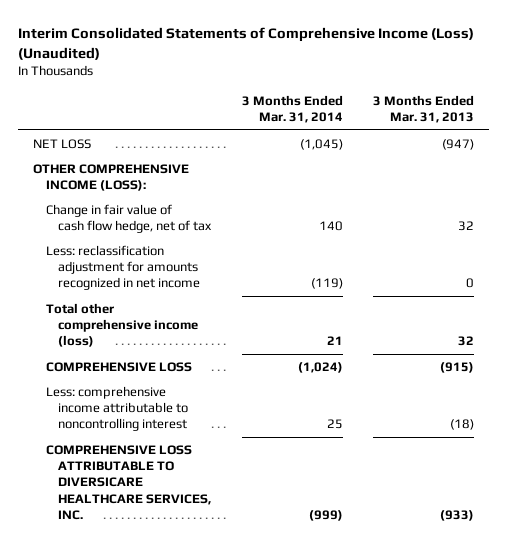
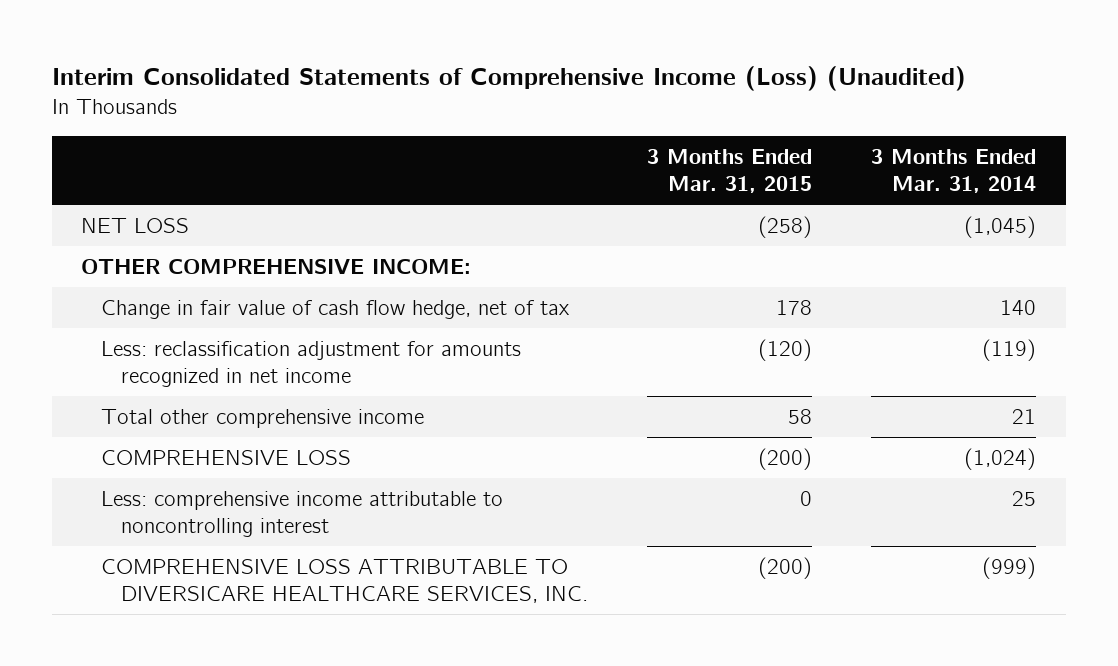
[372,95,474,124] 3 Months Ended Mar. 31, 2013 -> none
none -> [647,148,813,193] 3 Months Ended Mar. 31, 2015
[33,163,190,192] OTHER COMPREHENSIVE INCOME (LOSS): -> [81,259,472,275] OTHER COMPREHENSIVE INCOME:
[45,302,199,348] Total other comprehensive income (loss) -> [101,409,425,429] Total other comprehensive income

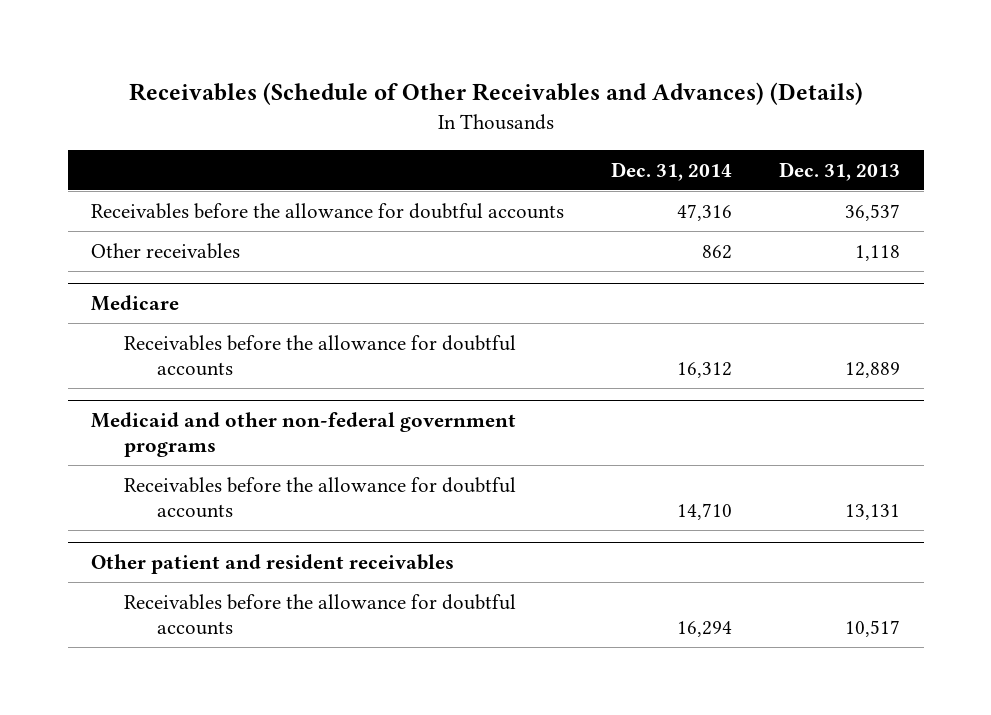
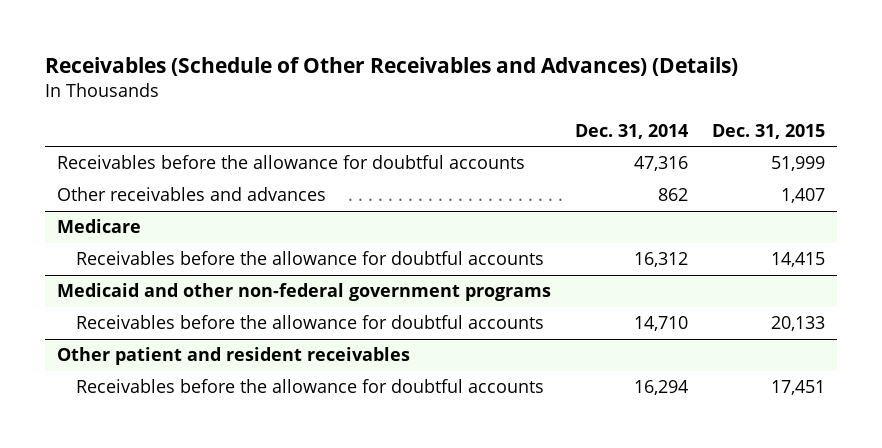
[779,161,901,181] Dec. 31, 2013 -> none
none -> [711,123,825,139] Dec. 31, 2015
[91,242,241,259] Other receivables -> [57,187,327,202] Other receivables and advances

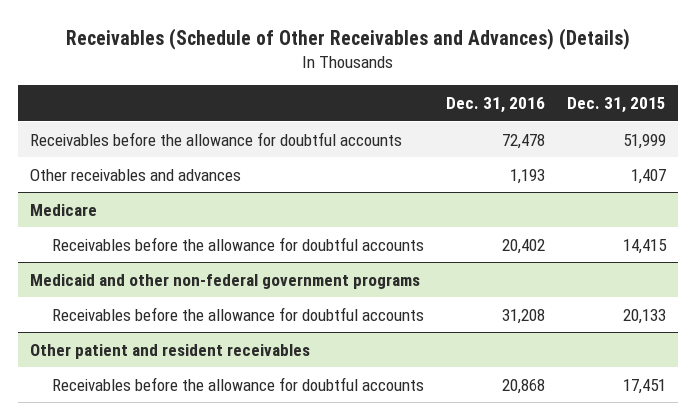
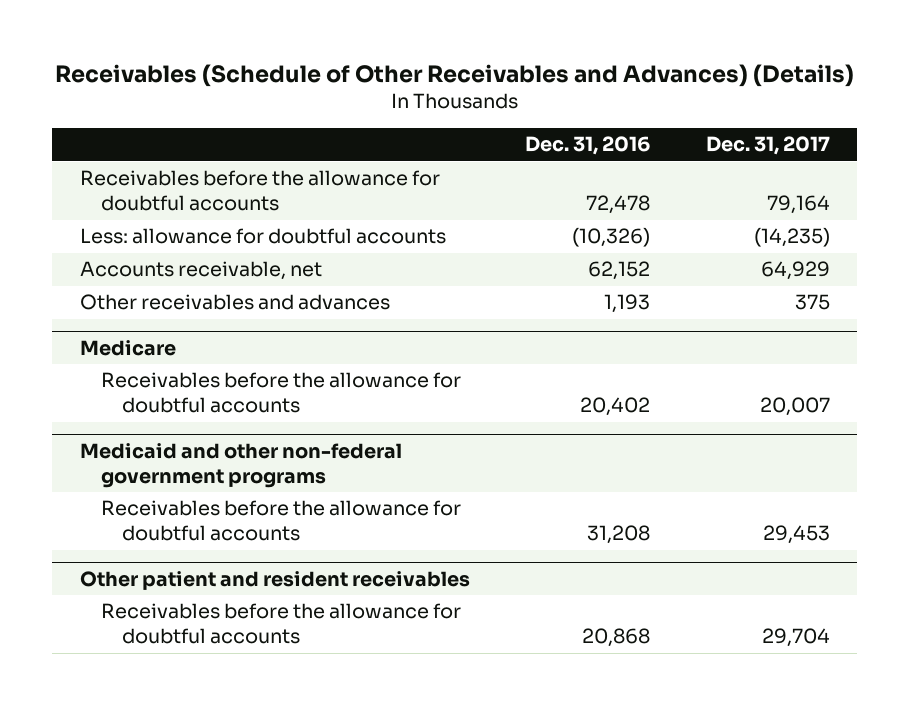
[567,96,667,113] Dec. 31, 2015 -> none
none -> [705,136,830,156] Dec. 31, 2017
none -> [79,228,446,245] Less: allowance for doubtful accounts
none -> [79,261,322,281] Accounts receivable, net

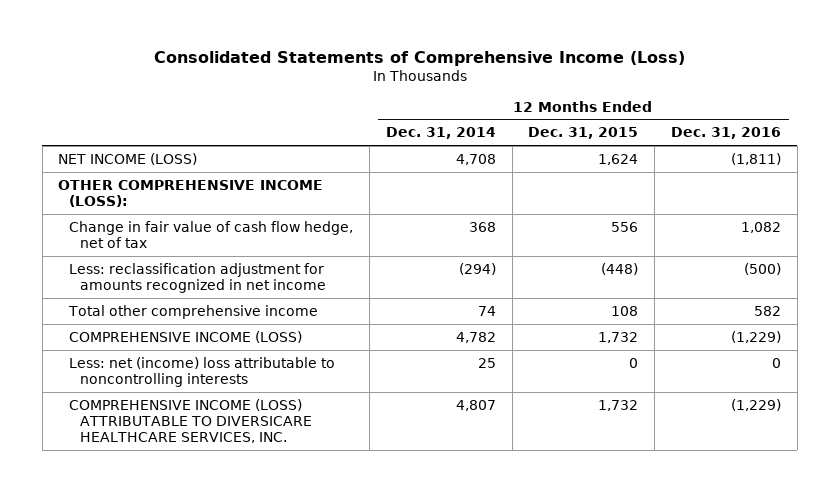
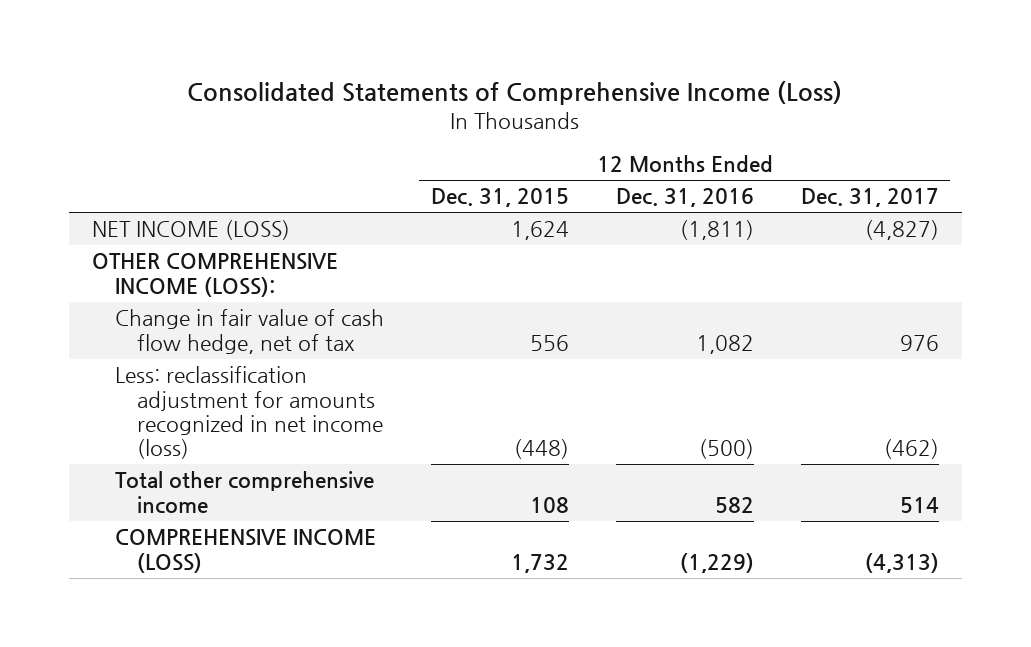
[385,127,496,140] Dec. 31, 2014 -> none
none -> [800,188,939,208] Dec. 31, 2017
[69,262,327,293] Less: reclassification adjustment for amounts recognized in net income -> [114,366,384,460] Less: reclassification adjustment for amounts recognized in net income (loss)
[69,356,336,387] Less: net (income) loss attributable to noncontrolling interests -> none
[69,398,313,443] COMPREHENSIVE INCOME (LOSS) ATTRIBUTABLE TO DIVERSICARE HEALTHCARE SERVICES, INC. -> none

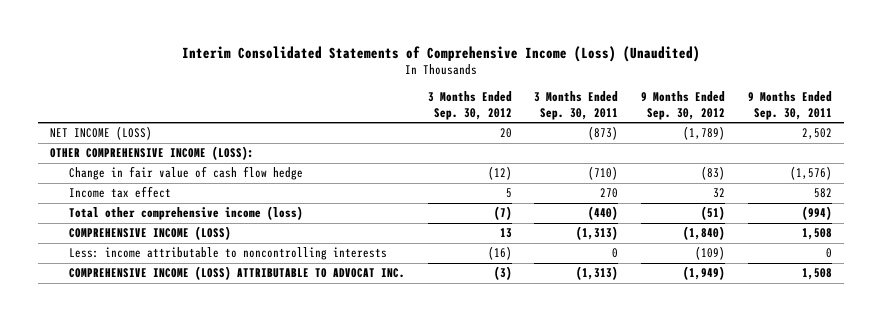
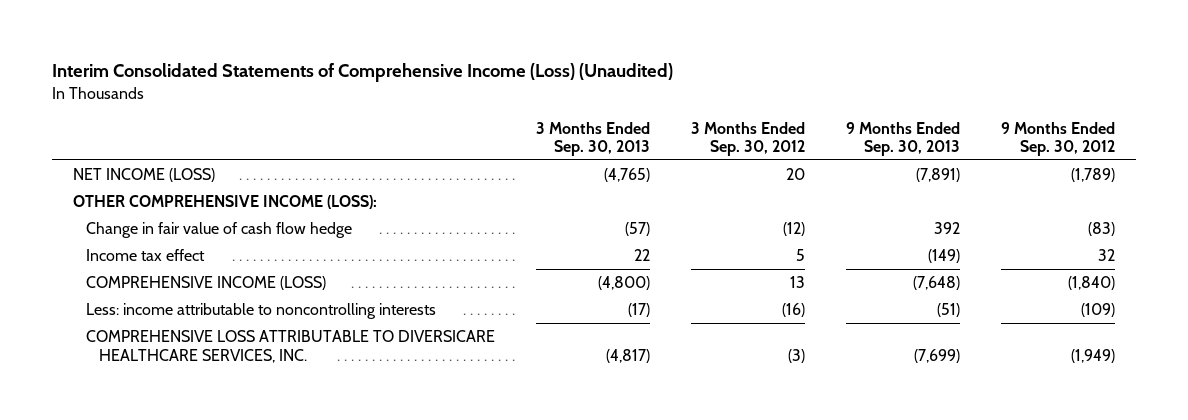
[534,90,619,120] 3 Months Ended Sep. 30, 2011 -> none
[748,90,833,120] 9 Months Ended Sep. 30, 2011 -> none
none -> [535,121,650,157] 3 Months Ended Sep. 30, 2013
none -> [845,121,960,157] 9 Months Ended Sep. 30, 2013
[68,206,303,221] Total other comprehensive income (loss) -> none
[68,266,405,281] COMPREHENSIVE INCOME (LOSS) ATTRIBUTABLE TO ADVOCAT INC. -> [85,329,495,363] COMPREHENSIVE LOSS ATTRIBUTABLE TO DIVERSICARE HEALTHCARE SERVICES, INC.

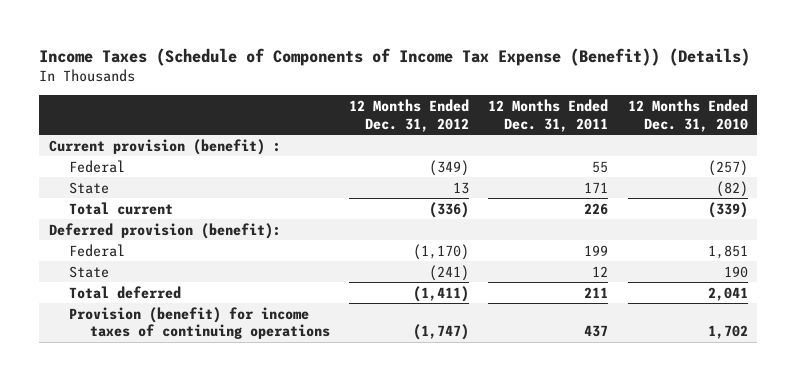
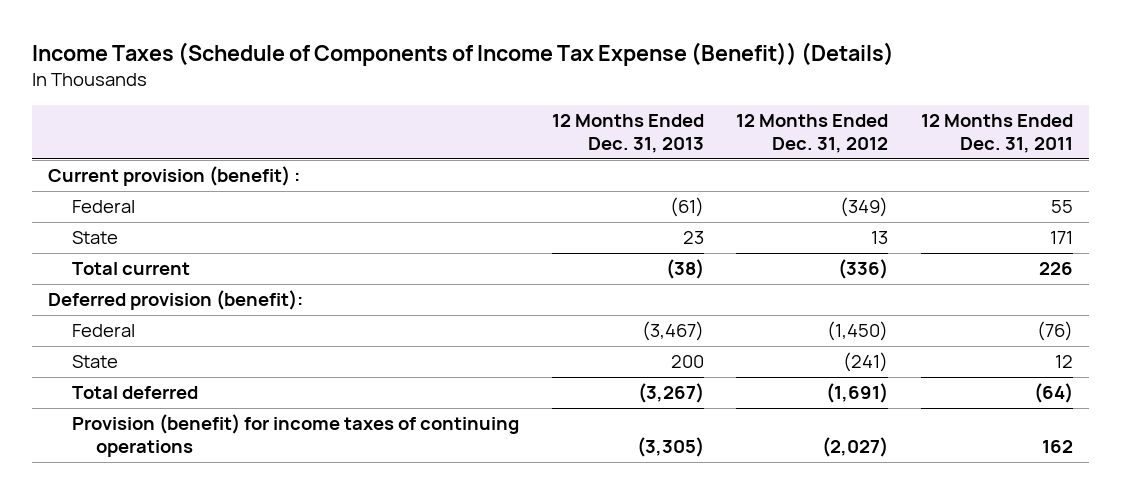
[627,98,748,132] 12 Months Ended Dec. 31, 2010 -> none
none -> [551,114,704,153] 12 Months Ended Dec. 31, 2013
[413,243,470,260] (1,170) -> [827,321,889,342] (1,450)
[584,244,609,256] 199 -> [1036,321,1073,342] (76)
[413,285,470,302] (1,411) -> [826,383,889,404] (1,691)
[584,286,609,298] 211 -> [1033,383,1073,404] (64)
[413,324,470,341] (1,747) -> [822,437,889,458] (2,027)
[584,325,609,338] 437 -> [1041,440,1073,454] 162

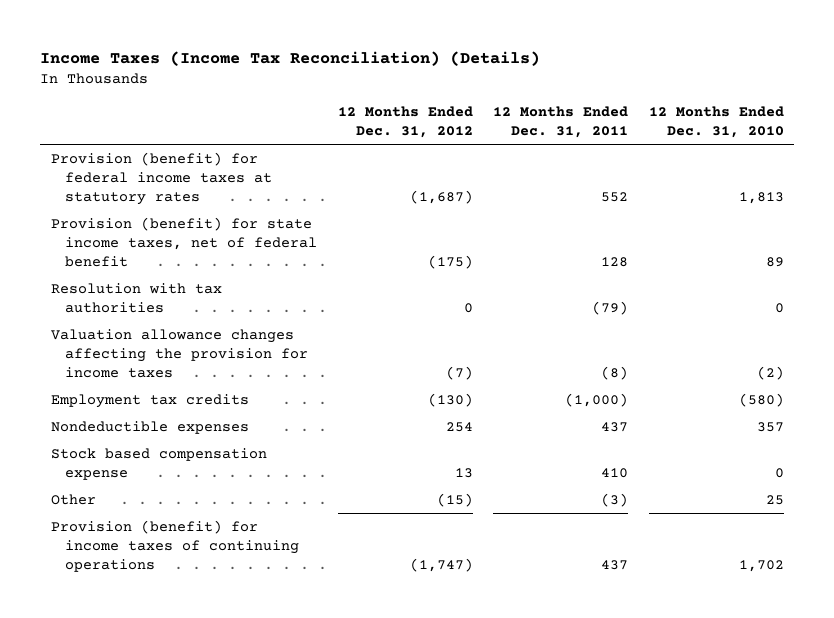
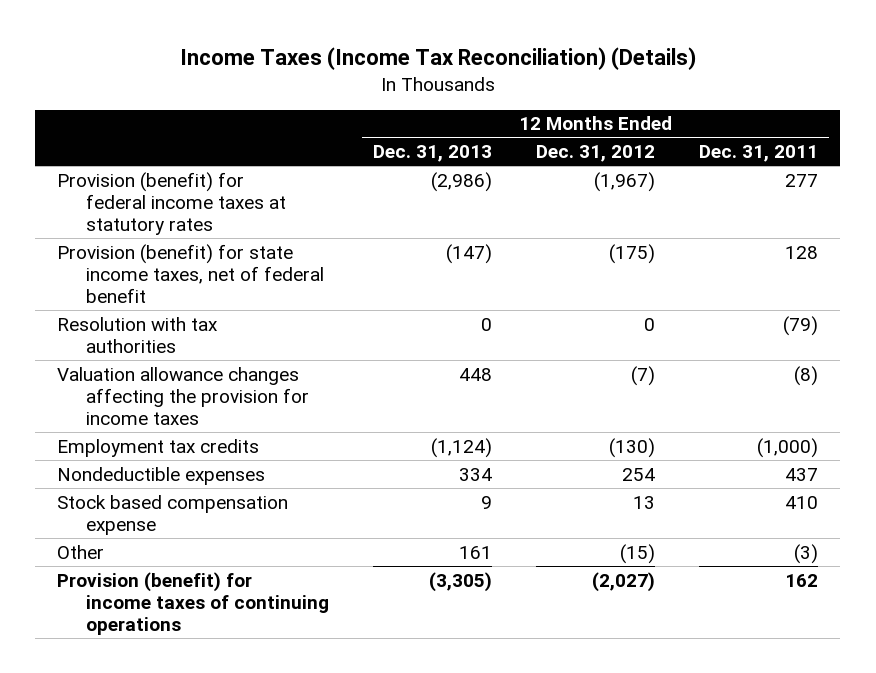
[648,105,784,138] 12 Months Ended Dec. 31, 2010 -> none
none -> [373,145,493,163] Dec. 31, 2013
[409,189,473,204] (1,687) -> [594,171,656,192] (1,967)
[601,191,629,202] 552 -> [785,173,819,187] 277
[409,557,473,572] (1,747) -> [592,571,656,592] (2,027)
[601,559,629,570] 437 -> [785,573,819,587] 162

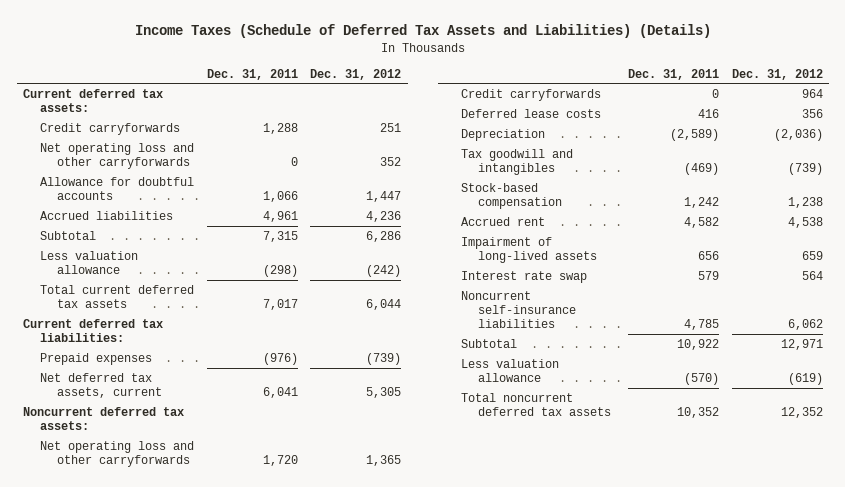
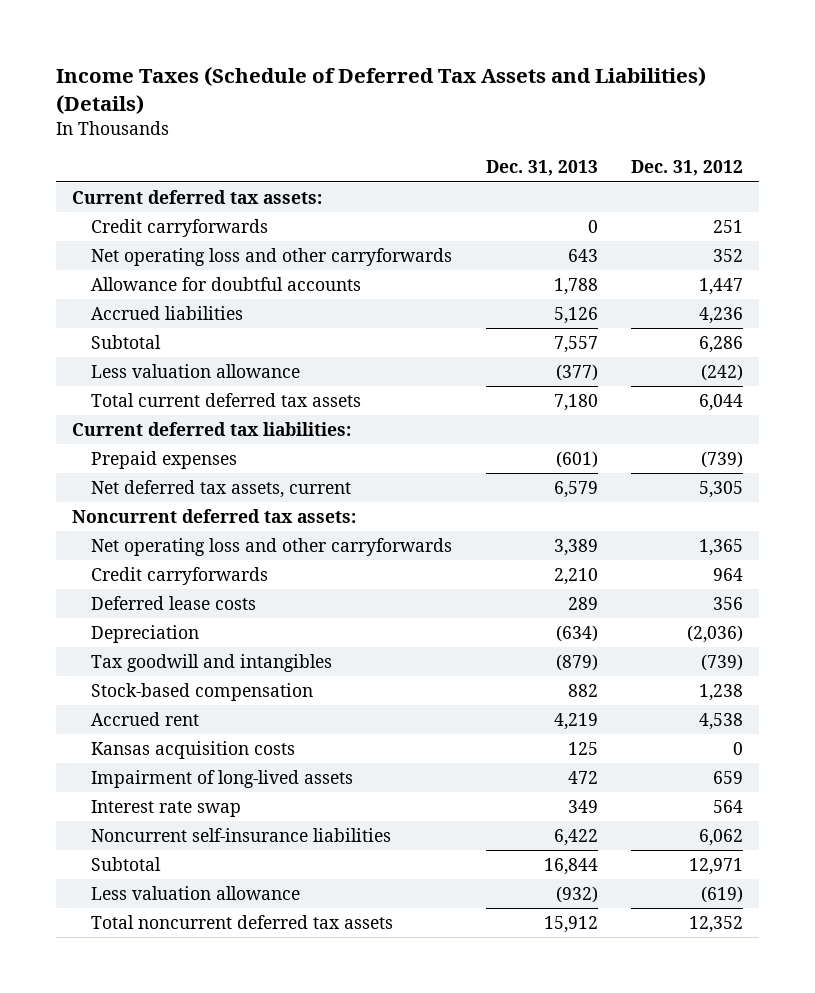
[206,68,298,80] Dec. 31, 2011 -> none
none -> [485,160,598,177] Dec. 31, 2013
none -> [91,741,296,760] Kansas acquisition costs

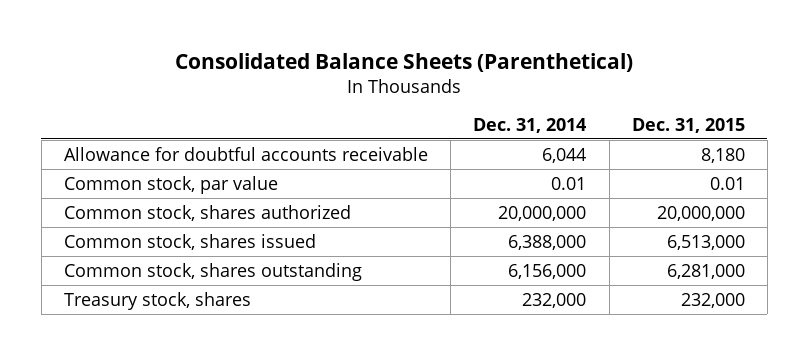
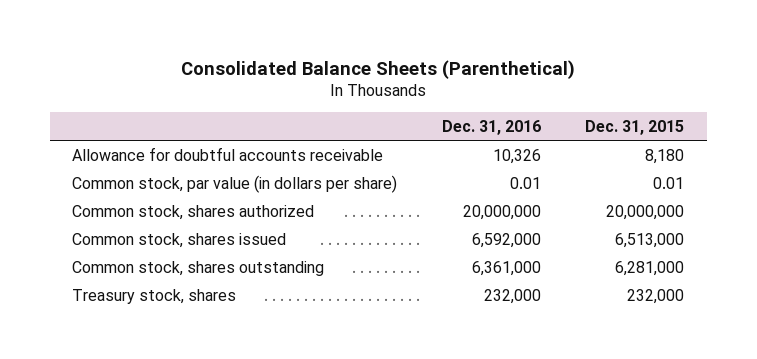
[473,117,587,133] Dec. 31, 2014 -> none
none -> [441,119,541,135] Dec. 31, 2016
[64,175,279,194] Common stock, par value -> [72,174,398,193] Common stock, par value (in dollars per share)

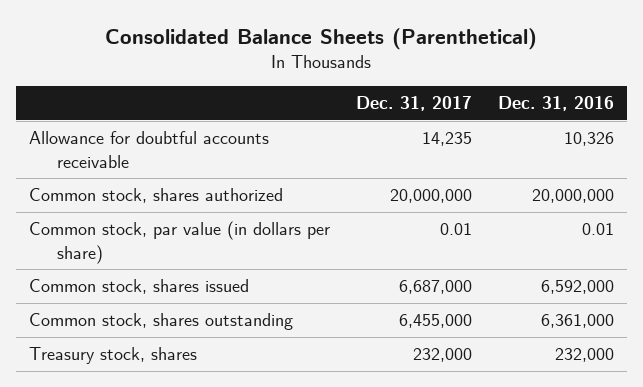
[585,119,685,135] Dec. 31, 2015 -> none
none -> [355,96,472,112] Dec. 31, 2017
[72,174,398,193] Common stock, par value (in dollars per share) -> [28,221,330,264] Common stock, par value (in dollars per share)

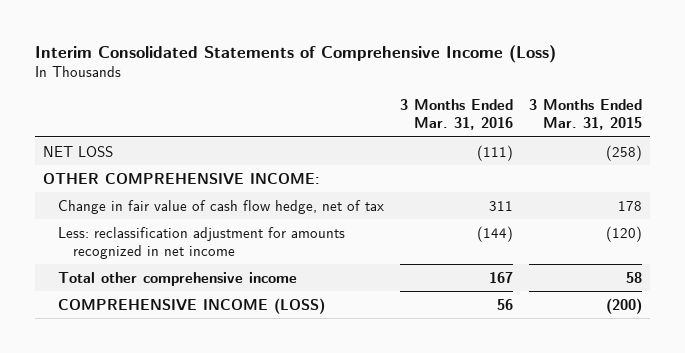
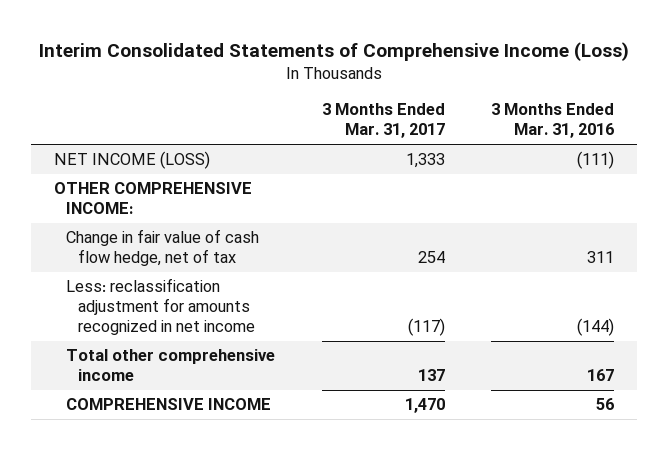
[528,98,642,130] 3 Months Ended Mar. 31, 2015 -> none
none -> [321,103,445,139] 3 Months Ended Mar. 31, 2017
[43,145,114,157] NET LOSS -> [54,151,211,170] NET INCOME (LOSS)
[58,297,326,314] COMPREHENSIVE INCOME (LOSS) -> [66,398,272,411] COMPREHENSIVE INCOME

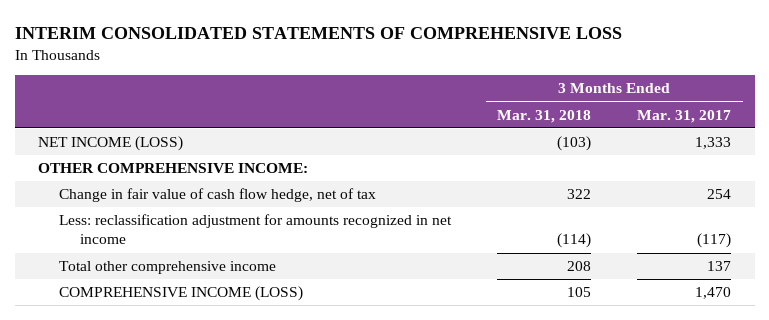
[39,41,630,61] Interim Consolidated Statements of Comprehensive Income (Loss) -> [14,26,622,39] INTERIM CONSOLIDATED STATEMENTS OF COMPREHENSIVE LOSS
[490,103,614,139] 3 Months Ended Mar. 31, 2016 -> none
none -> [497,109,592,123] Mar. 31, 2018
[66,398,272,411] COMPREHENSIVE INCOME -> [58,286,303,302] COMPREHENSIVE INCOME (LOSS)

